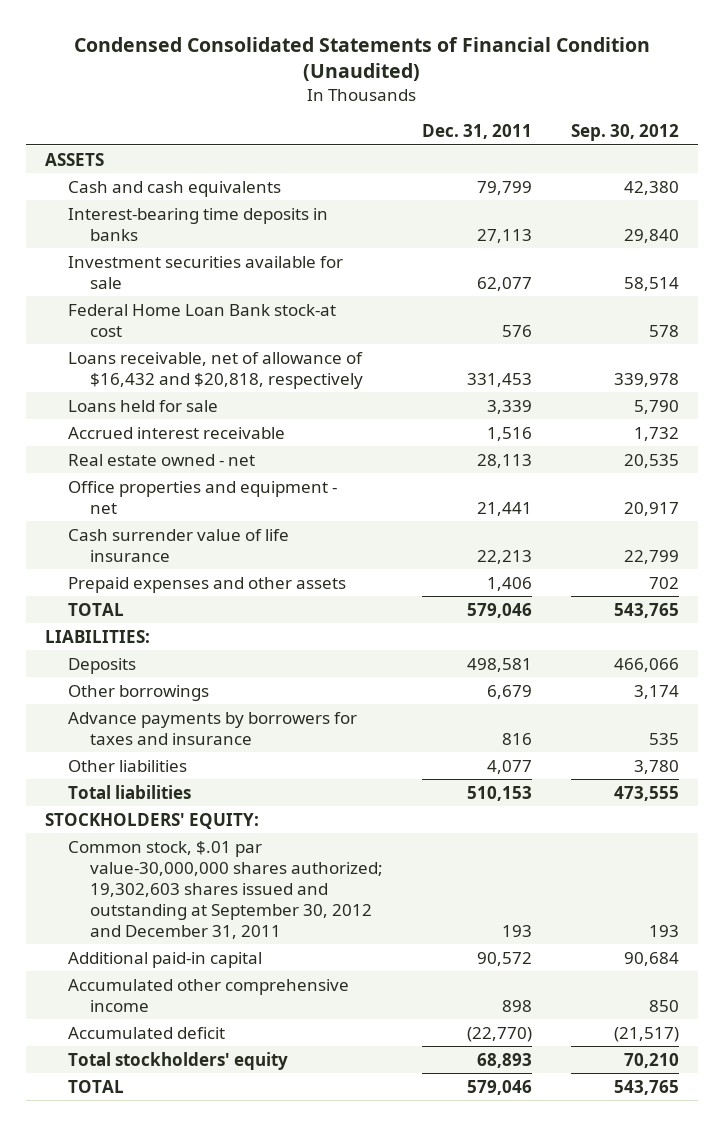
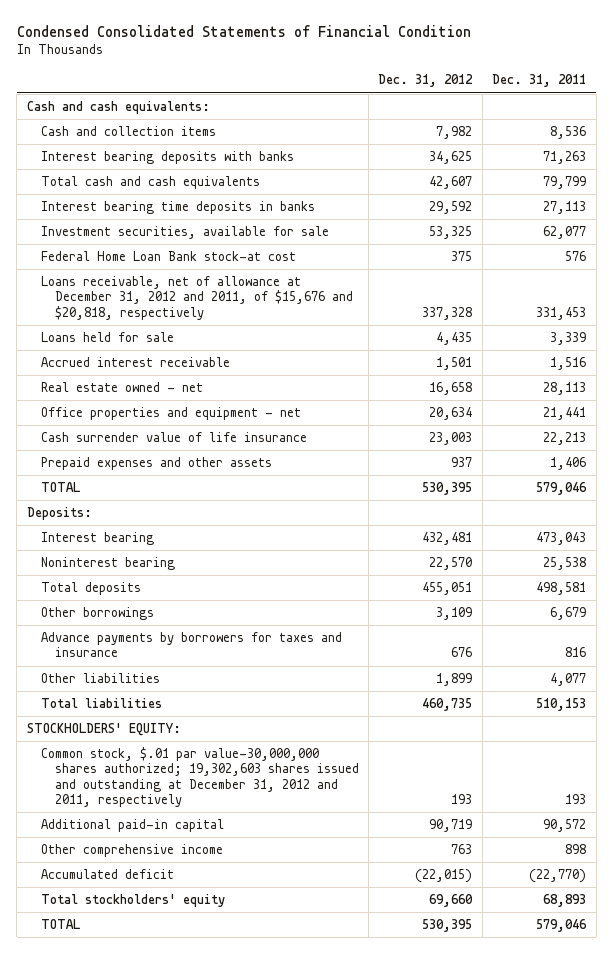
[74,37,651,82] Condensed Consolidated Statements of Financial Condition (Unaudited) -> [16,24,471,37] Condensed Consolidated Statements of Financial Condition
[570,124,679,142] Sep. 30, 2012 -> none
none -> [378,74,474,88] Dec. 31, 2012
[45,152,105,166] ASSETS -> none
none -> [26,101,210,115] Cash and cash equivalents:
none -> [40,126,216,137] Cash and collection items
none -> [40,151,294,165] Interest bearing deposits with banks
[67,180,281,197] Cash and cash equivalents -> [40,176,260,190] Total cash and cash equivalents
[67,207,328,241] Interest-bearing time deposits in banks -> [40,201,315,215] Interest bearing time deposits in banks
[67,255,343,289] Investment securities available for sale -> [40,226,329,240] Investment securities, available for sale
[67,351,363,389] Loans receivable, net of allowance of $16,432 and $20,818, respectively -> [40,276,353,320] Loans receivable, net of allowance at December 31, 2012 and 2011, of $15,676 and $20,818, respectively
[45,629,151,643] LIABILITIES: -> none
none -> [26,507,92,521] Deposits:
none -> [40,532,154,546] Interest bearing
none -> [40,557,175,571] Noninterest bearing
[67,657,136,674] Deposits -> [40,582,141,596] Total deposits
[67,840,383,939] Common stock, $.01 par value-30,000,000 shares authorized; 19,302,603 shares issued and outstanding at September 30, 2012 and December 31, 2011 -> [40,747,359,808] Common stock, $.01 par value-30,000,000 shares authorized; 19,302,603 shares issued and outstanding at December 31, 2012 and 2011, respectively
[67,978,349,1012] Accumulated other comprehensive income -> [40,844,223,858] Other comprehensive income

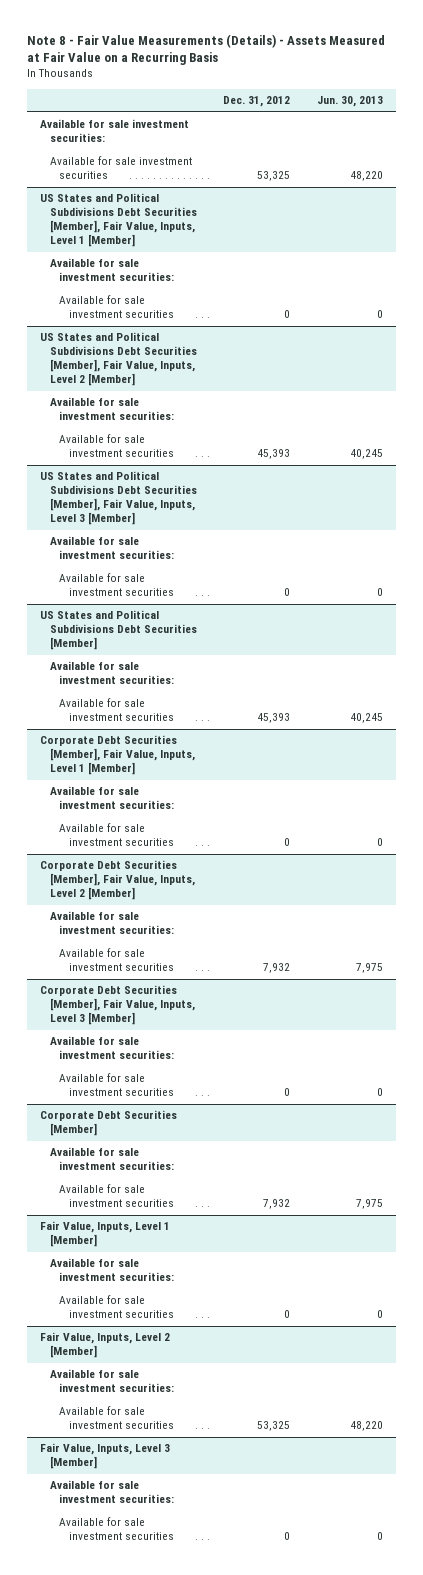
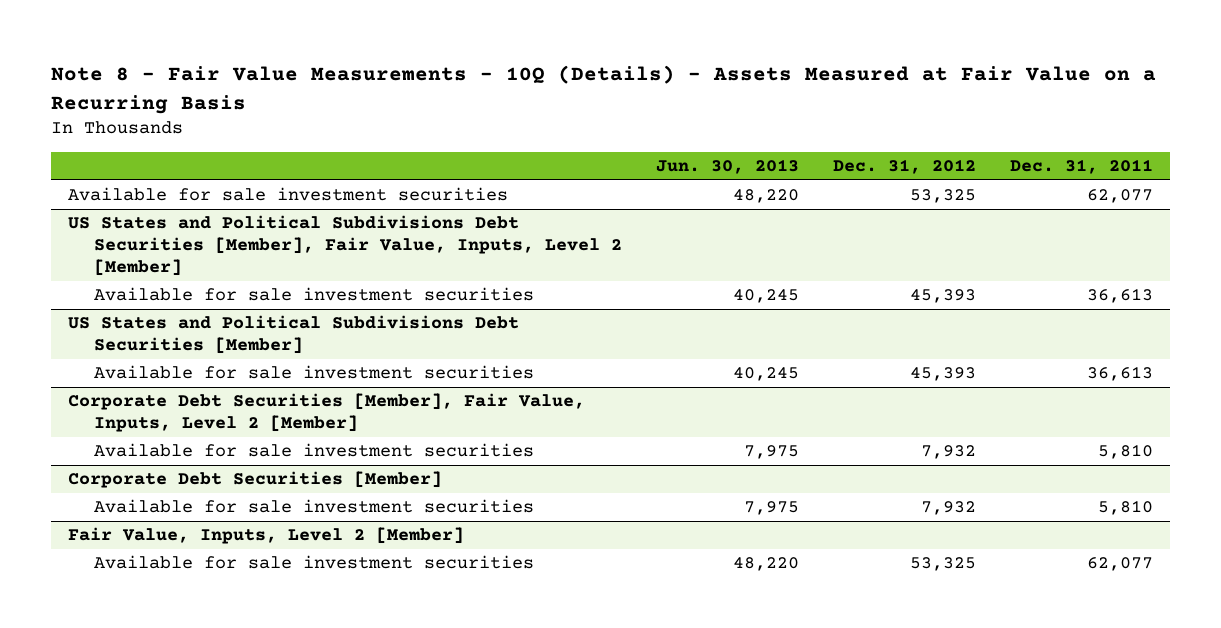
[26,33,385,66] Note 8 - Fair Value Measurements (Details) - Assets Measured at Fair Value on a Recurring Basis -> [51,64,1157,114] Note 8 - Fair Value Measurements - 10Q (Details) - Assets Measured at Fair Value on a Recurring Basis
none -> [1009,159,1153,175] Dec. 31, 2011
[40,119,190,143] Available for sale investment securities: -> none
[40,193,197,248] US States and Political Subdivisions Debt Securities [Member], Fair Value, Inputs, Level 1 [Member] -> none
[49,258,175,282] Available for sale investment securities: -> none
[59,295,174,319] Available for sale investment securities -> none
[49,397,175,421] Available for sale investment securities: -> none
[40,471,197,526] US States and Political Subdivisions Debt Securities [Member], Fair Value, Inputs, Level 3 [Member] -> none
[49,536,175,560] Available for sale investment securities: -> none
[59,573,174,597] Available for sale investment securities -> none
[49,661,175,685] Available for sale investment securities: -> none
[40,735,195,776] Corporate Debt Securities [Member], Fair Value, Inputs, Level 1 [Member] -> none
[49,786,175,810] Available for sale investment securities: -> none
[59,823,174,847] Available for sale investment securities -> none
[49,911,175,935] Available for sale investment securities: -> none
[40,985,195,1026] Corporate Debt Securities [Member], Fair Value, Inputs, Level 3 [Member] -> none
[49,1036,175,1060] Available for sale investment securities: -> none
[59,1073,174,1097] Available for sale investment securities -> none
[49,1147,175,1171] Available for sale investment securities: -> none
[40,1221,171,1248] Fair Value, Inputs, Level 1 [Member] -> none
[49,1258,175,1282] Available for sale investment securities: -> none
[59,1295,174,1319] Available for sale investment securities -> none
[49,1369,175,1393] Available for sale investment securities: -> none
[40,1443,171,1470] Fair Value, Inputs, Level 3 [Member] -> none
[49,1480,175,1504] Available for sale investment securities: -> none
[59,1517,174,1541] Available for sale investment securities -> none

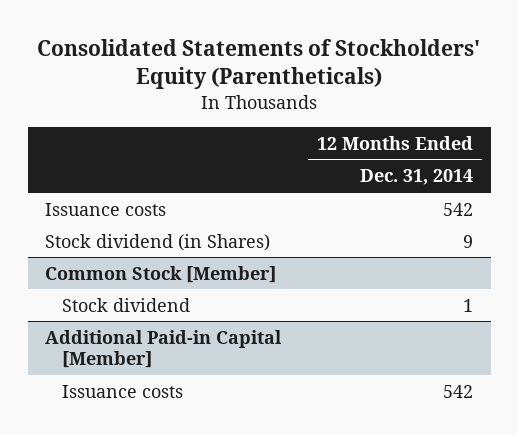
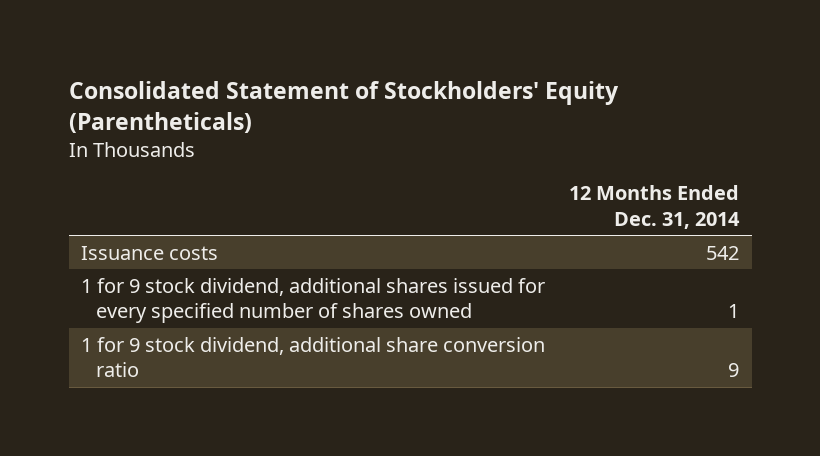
[37,39,481,90] Consolidated Statements of Stockholders' Equity (Parentheticals) -> [68,81,619,133] Consolidated Statement of Stockholders' Equity (Parentheticals)
[45,265,277,283] Common Stock [Member] -> none
[45,329,283,368] Additional Paid-in Capital [Member] -> none
[61,384,183,398] Issuance costs -> none
[45,233,271,251] Stock dividend (in Shares) -> [80,277,545,324] 1 for 9 stock dividend, additional shares issued for every specified number of shares owned
[462,234,473,248] 9 -> [728,304,740,319] 1
[61,297,190,312] Stock dividend -> [80,336,545,378] 1 for 9 stock dividend, additional share conversion ratio
[462,298,473,312] 1 -> [728,363,740,378] 9

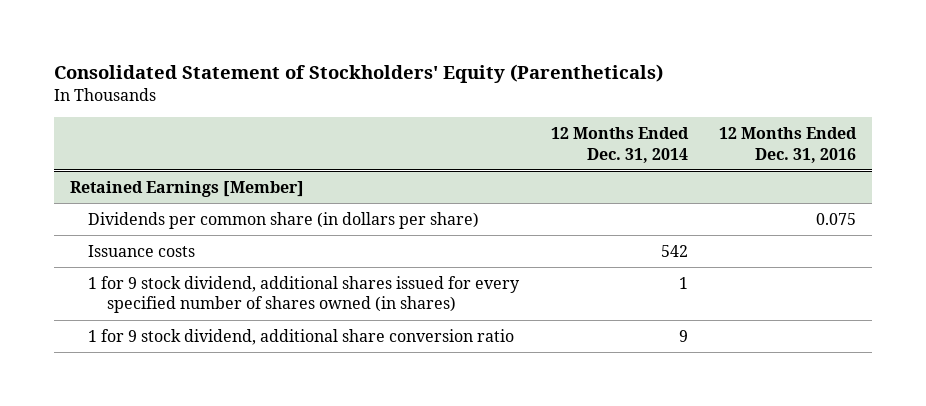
none -> [719,127,858,163] 12 Months Ended Dec. 31, 2016
none -> [69,180,304,197] Retained Earnings [Member]
none -> [88,211,480,229] Dividends per common share (in dollars per share)
[80,277,545,324] 1 for 9 stock dividend, additional shares issued for every specified number of shares owned -> [88,275,521,314] 1 for 9 stock dividend, additional shares issued for every specified number of shares owned (in shares)

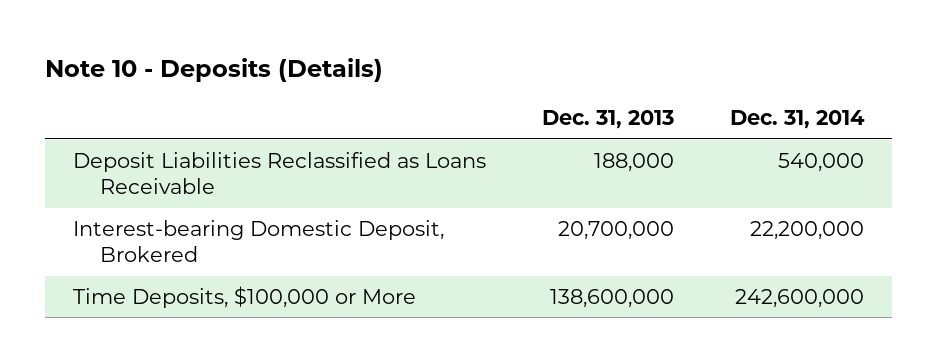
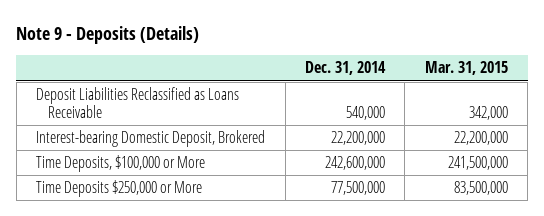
[44,57,383,82] Note 10 - Deposits (Details) -> [16,25,200,44] Note 9 - Deposits (Details)
[541,110,674,130] Dec. 31, 2013 -> none
none -> [424,61,508,76] Mar. 31, 2015
none -> [36,180,203,198] Time Deposits $250,000 or More

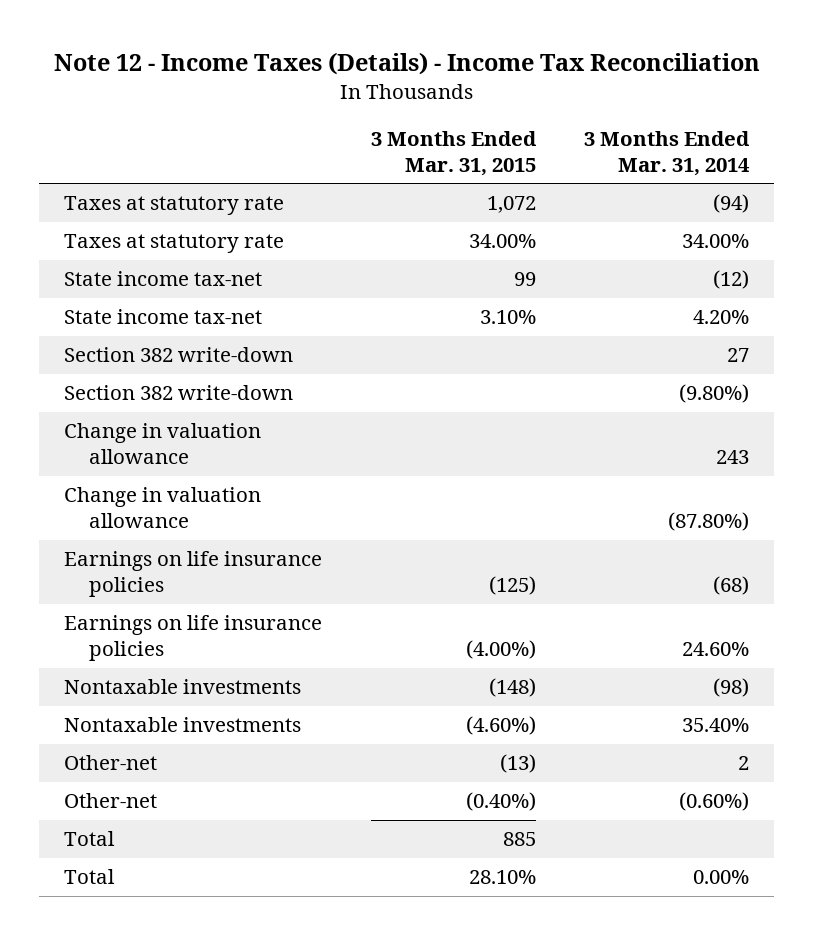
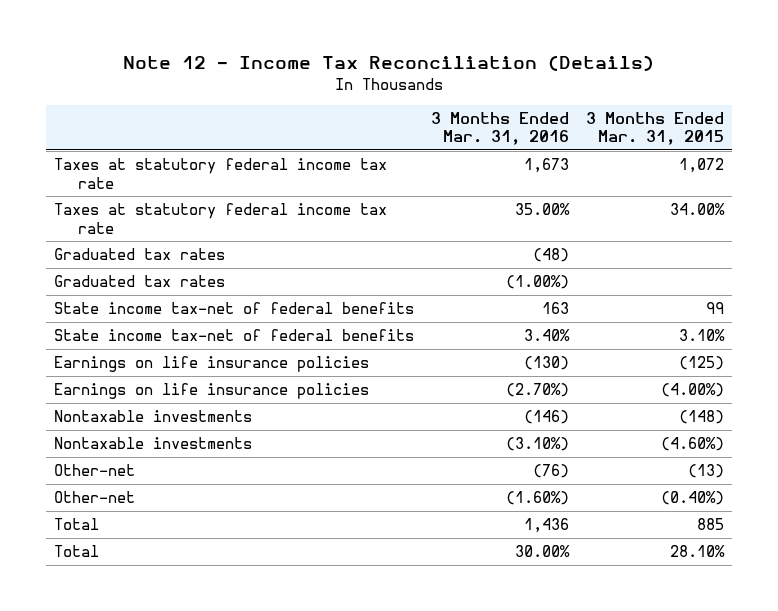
[53,52,760,76] Note 12 - Income Taxes (Details) - Income Tax Reconciliation -> [123,55,655,72] Note 12 - Income Tax Reconciliation (Details)
[584,131,751,177] 3 Months Ended Mar. 31, 2014 -> none
none -> [431,111,570,146] 3 Months Ended Mar. 31, 2016
[63,347,293,363] Section 382 write-down -> none
[63,385,293,401] Section 382 write-down -> none
[63,423,261,465] Change in valuation allowance -> none
[63,487,261,529] Change in valuation allowance -> none
[63,196,284,216] Taxes at statutory rate -> [54,158,388,189] Taxes at statutory federal income tax rate
[63,234,284,254] Taxes at statutory rate -> [54,203,388,234] Taxes at statutory federal income tax rate
none -> [54,248,226,261] Graduated tax rates
none -> [54,275,226,288] Graduated tax rates
[63,271,262,287] State income tax-net -> [54,302,415,315] State income tax-net of federal benefits
[63,309,262,325] State income tax-net -> [54,329,415,342] State income tax-net of federal benefits

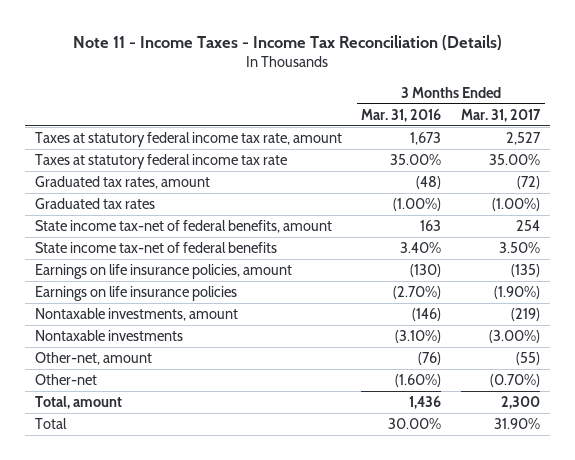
[123,55,655,72] Note 12 - Income Tax Reconciliation (Details) -> [73,34,503,50] Note 11 - Income Taxes - Income Tax Reconciliation (Details)
[585,111,724,146] 3 Months Ended Mar. 31, 2015 -> none
none -> [460,108,541,122] Mar. 31, 2017
[54,158,388,189] Taxes at statutory federal income tax rate -> [35,132,343,148] Taxes at statutory federal income tax rate, amount
[54,248,226,261] Graduated tax rates -> [35,176,211,190] Graduated tax rates, amount
[54,302,415,315] State income tax-net of federal benefits -> [35,220,333,234] State income tax-net of federal benefits, amount
[54,356,370,373] Earnings on life insurance policies -> [35,264,293,280] Earnings on life insurance policies, amount
[54,410,253,423] Nontaxable investments -> [35,308,239,322] Nontaxable investments, amount
[54,464,136,477] Other-net -> [35,352,153,366] Other-net, amount
[54,518,100,531] Total -> [35,396,123,410] Total, amount

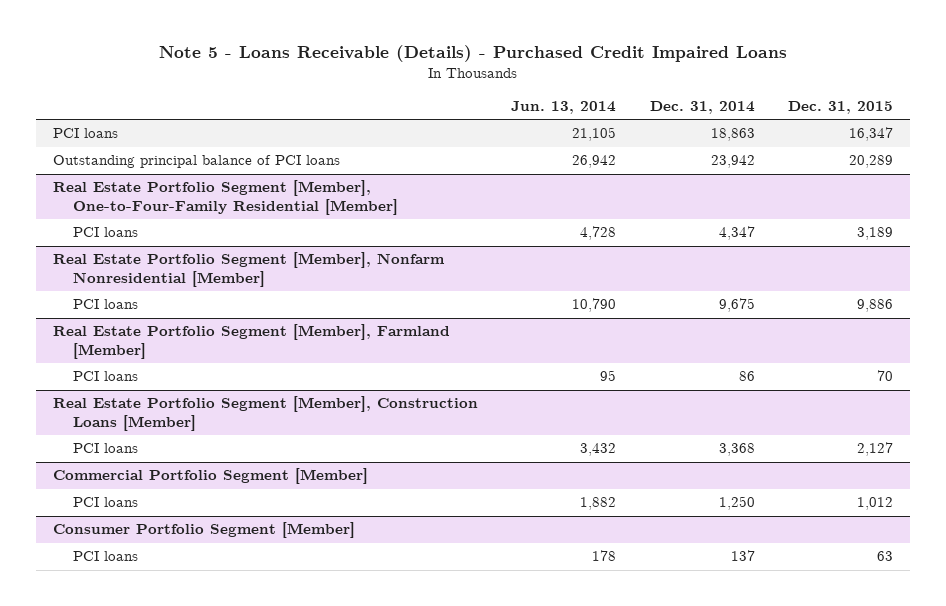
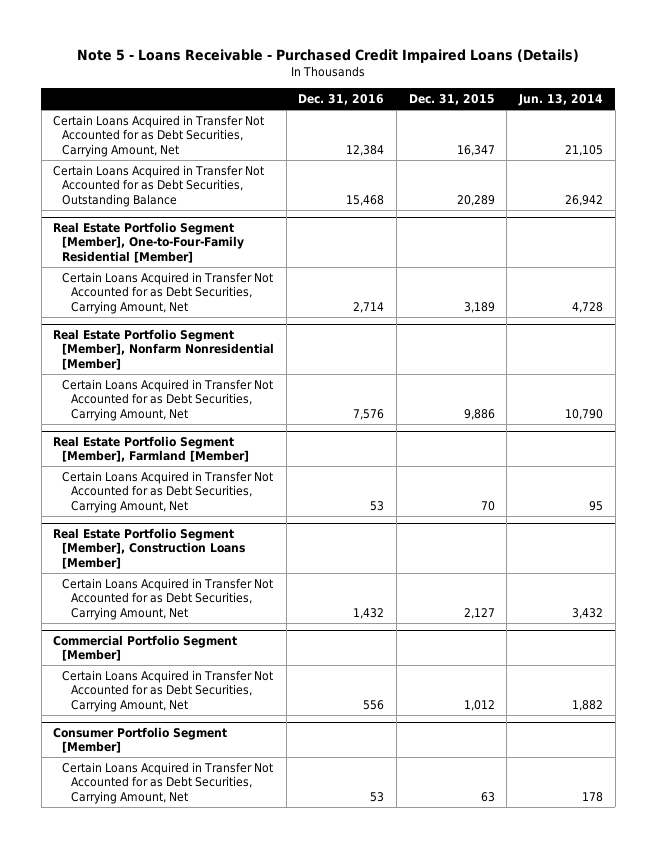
[158,45,787,63] Note 5 - Loans Receivable (Details) - Purchased Credit Impaired Loans -> [77,48,580,63] Note 5 - Loans Receivable - Purchased Credit Impaired Loans (Details)
[649,100,755,114] Dec. 31, 2014 -> none
none -> [298,94,385,106] Dec. 31, 2016
[52,128,118,139] PCI loans -> [53,114,265,157] Certain Loans Acquired in Transfer Not Accounted for as Debt Securities, Carrying Amount, Net
[52,155,340,169] Outstanding principal balance of PCI loans -> [53,164,265,207] Certain Loans Acquired in Transfer Not Accounted for as Debt Securities, Outstanding Balance
[72,227,138,238] PCI loans -> [62,271,274,314] Certain Loans Acquired in Transfer Not Accounted for as Debt Securities, Carrying Amount, Net
[72,299,138,310] PCI loans -> [62,378,274,421] Certain Loans Acquired in Transfer Not Accounted for as Debt Securities, Carrying Amount, Net
[72,371,138,382] PCI loans -> [62,470,274,513] Certain Loans Acquired in Transfer Not Accounted for as Debt Securities, Carrying Amount, Net
[72,443,138,454] PCI loans -> [62,577,274,620] Certain Loans Acquired in Transfer Not Accounted for as Debt Securities, Carrying Amount, Net
[72,497,138,508] PCI loans -> [62,669,274,712] Certain Loans Acquired in Transfer Not Accounted for as Debt Securities, Carrying Amount, Net
[72,551,138,562] PCI loans -> [62,761,274,804] Certain Loans Acquired in Transfer Not Accounted for as Debt Securities, Carrying Amount, Net

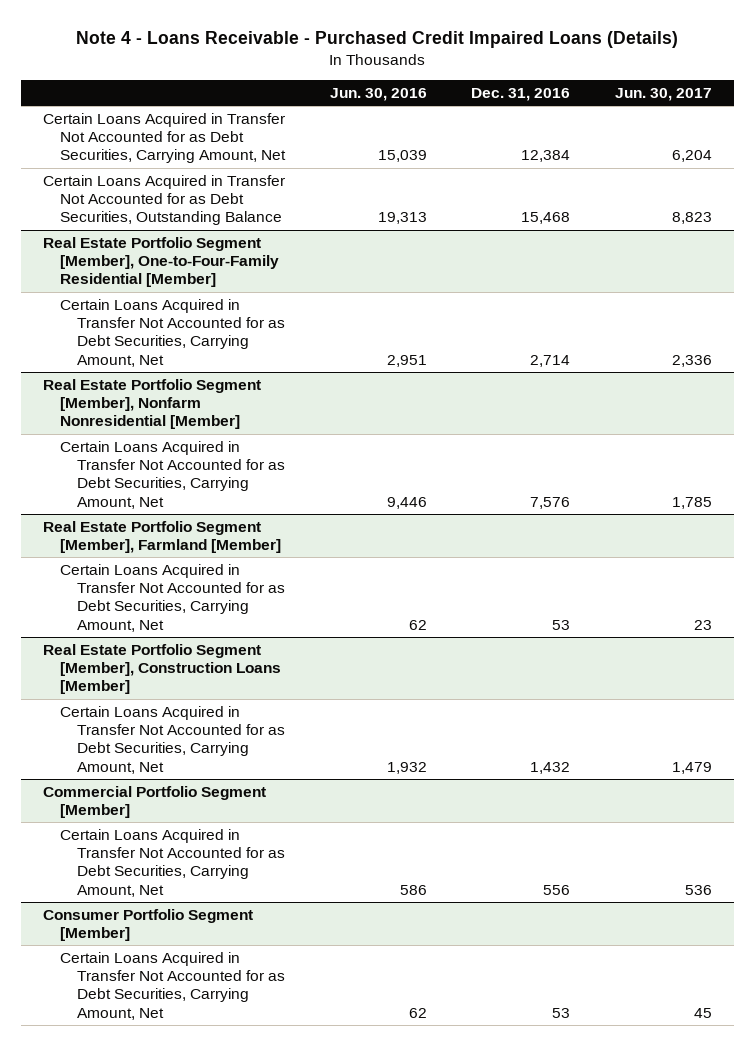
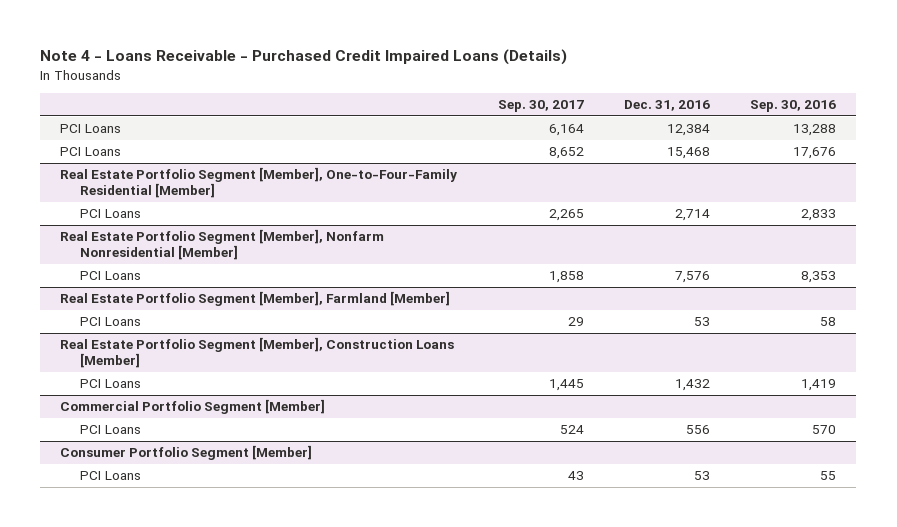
[329,87,427,101] Jun. 30, 2016 -> none
[614,87,712,101] Jun. 30, 2017 -> none
none -> [497,100,584,113] Sep. 30, 2017
none -> [750,100,837,113] Sep. 30, 2016
[42,112,286,164] Certain Loans Acquired in Transfer Not Accounted for as Debt Securities, Carrying Amount, Net -> [60,124,122,134] PCI Loans
[42,174,285,226] Certain Loans Acquired in Transfer Not Accounted for as Debt Securities, Outstanding Balance -> [60,147,122,157] PCI Loans
[59,298,286,367] Certain Loans Acquired in Transfer Not Accounted for as Debt Securities, Carrying Amount, Net -> [80,209,142,219] PCI Loans
[59,440,286,509] Certain Loans Acquired in Transfer Not Accounted for as Debt Securities, Carrying Amount, Net -> [80,271,142,281] PCI Loans
[59,563,286,632] Certain Loans Acquired in Transfer Not Accounted for as Debt Securities, Carrying Amount, Net -> [80,317,142,327] PCI Loans
[59,705,286,774] Certain Loans Acquired in Transfer Not Accounted for as Debt Securities, Carrying Amount, Net -> [80,379,142,389] PCI Loans
[59,828,286,897] Certain Loans Acquired in Transfer Not Accounted for as Debt Securities, Carrying Amount, Net -> [80,425,142,435] PCI Loans
[59,951,286,1020] Certain Loans Acquired in Transfer Not Accounted for as Debt Securities, Carrying Amount, Net -> [80,471,142,481] PCI Loans

